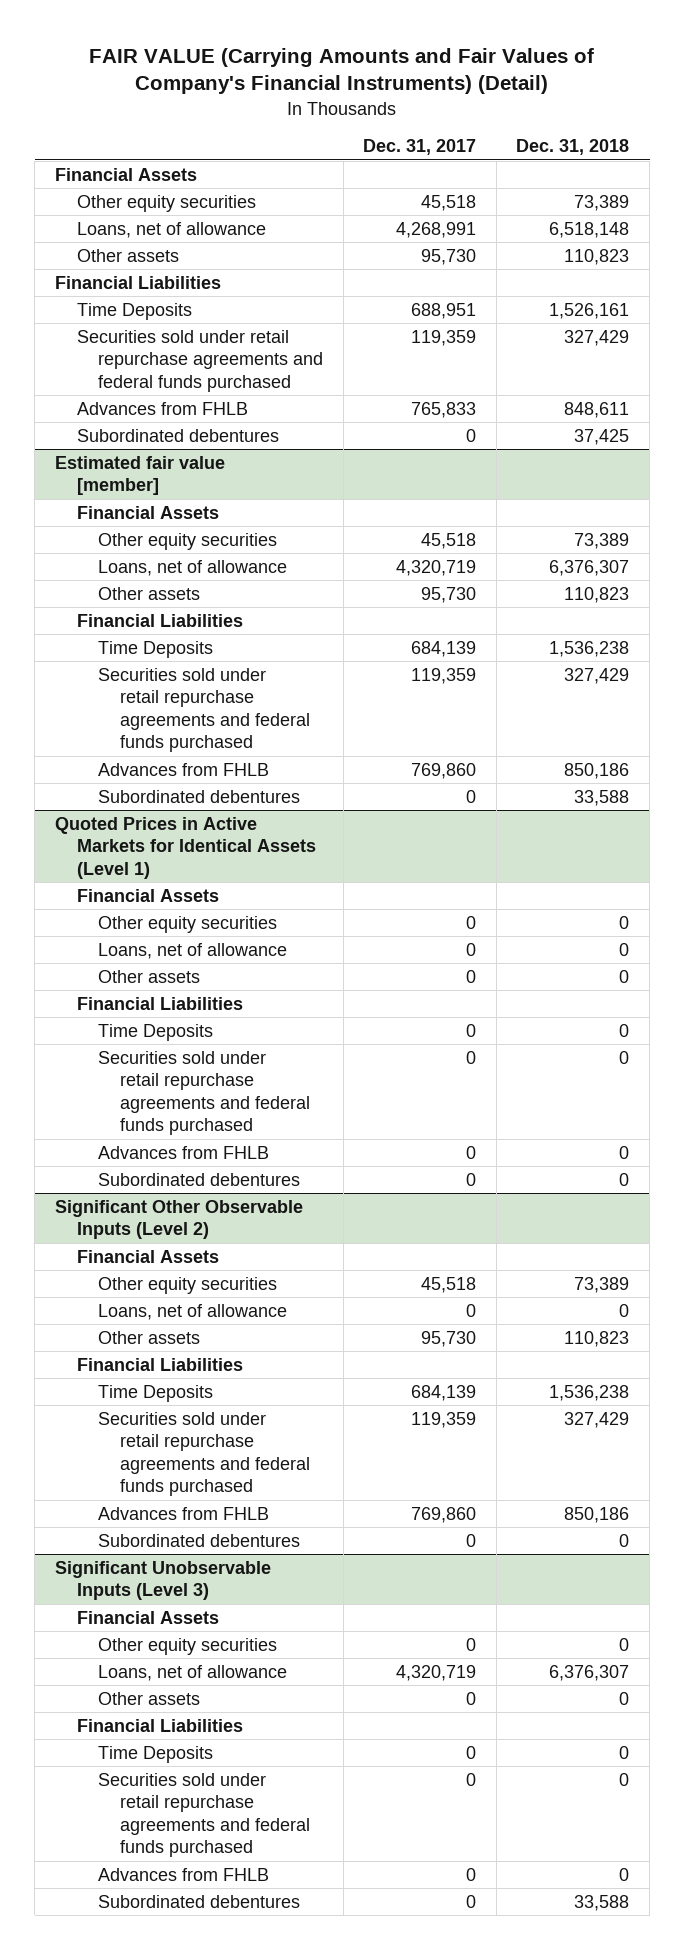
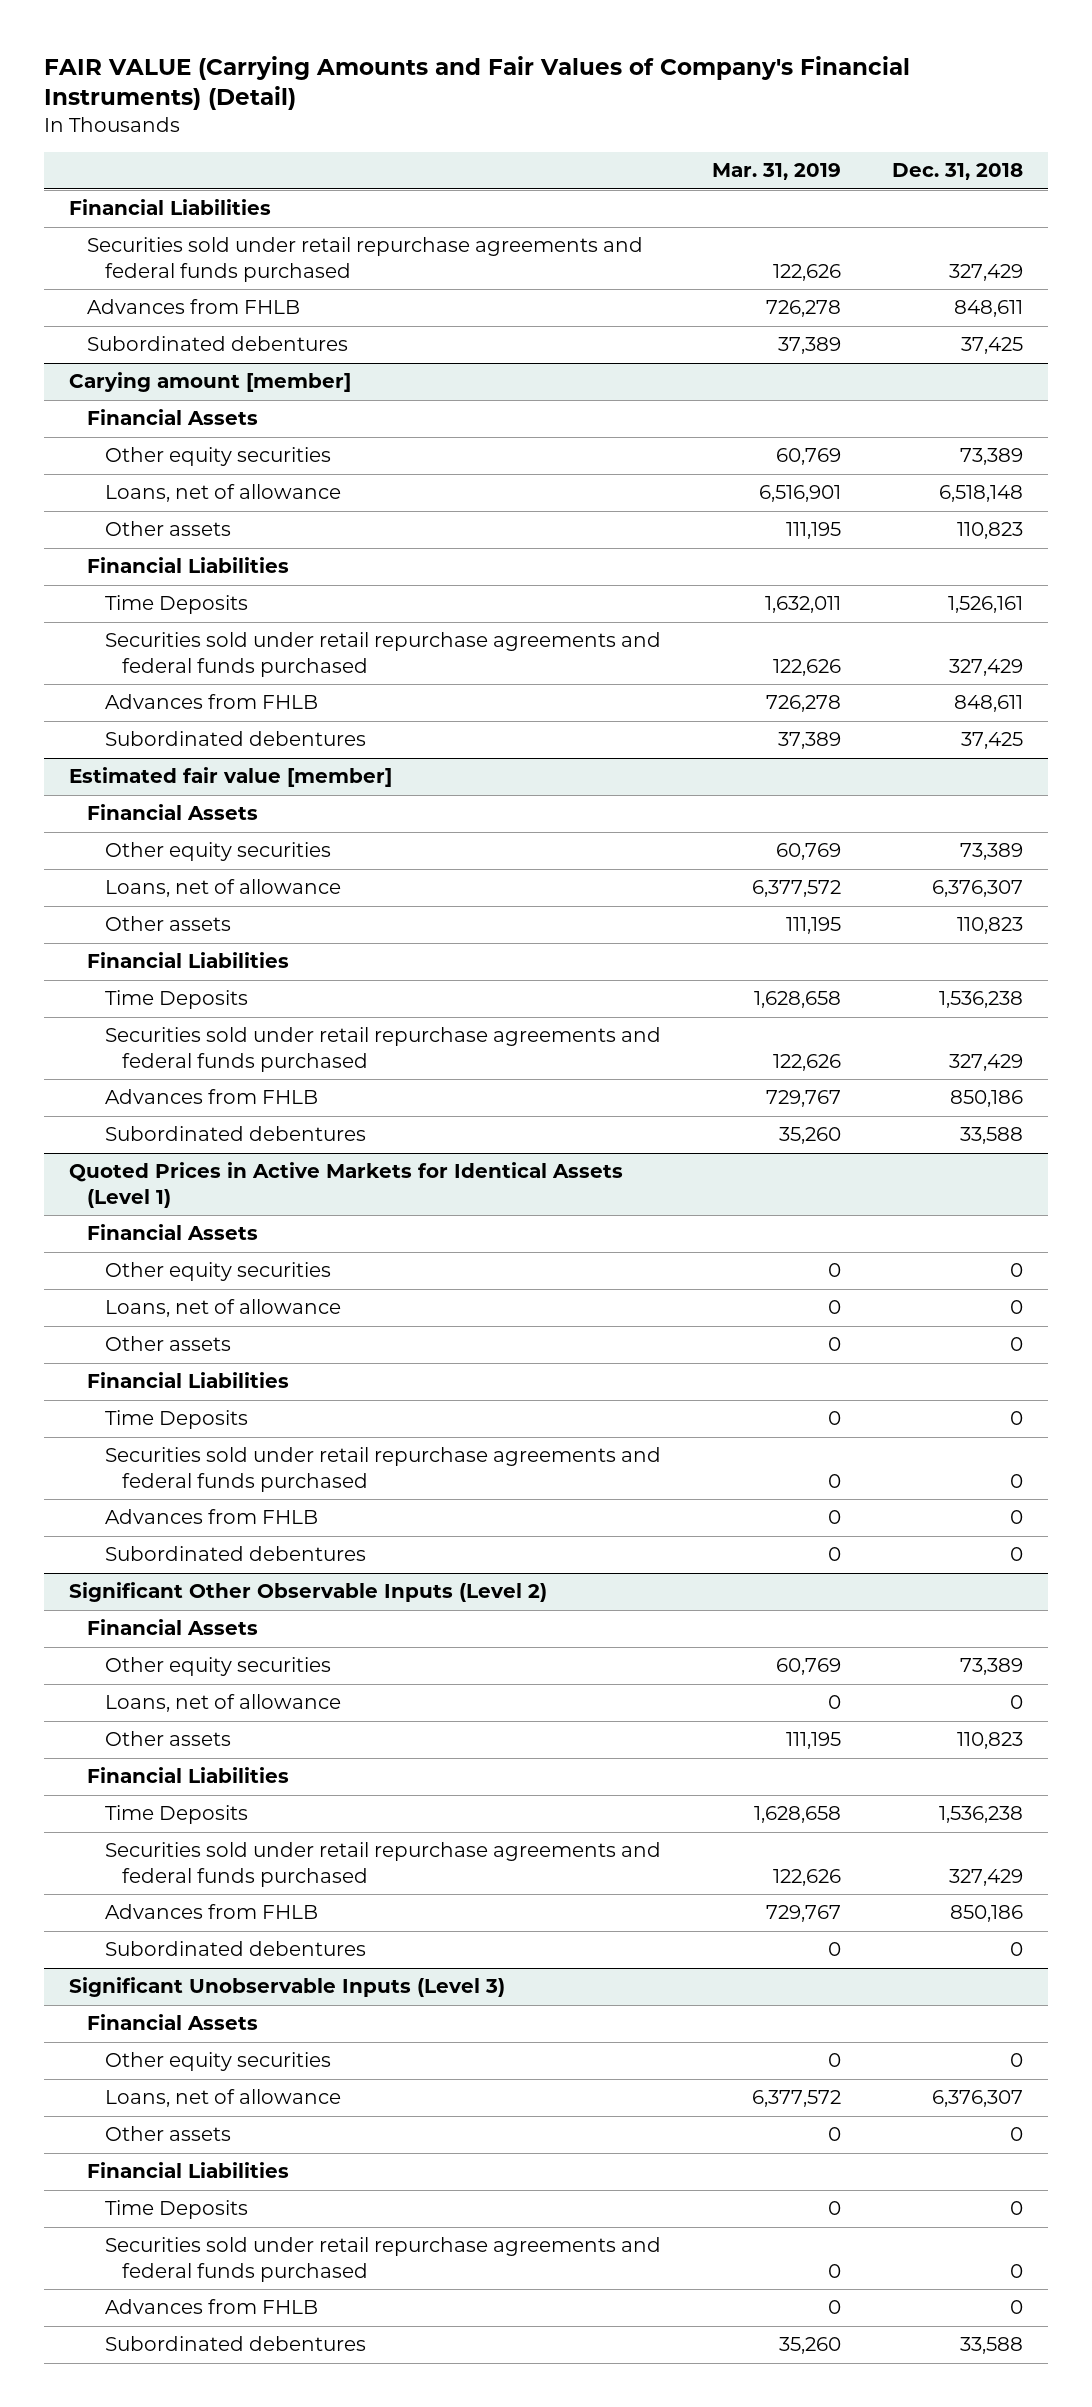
[363,139,477,156] Dec. 31, 2017 -> none
none -> [711,163,841,181] Mar. 31, 2019
none -> [69,199,272,216] Financial Liabilities
none -> [86,237,643,282] Securities sold under retail repurchase agreements and federal funds purchased
none -> [86,299,300,315] Advances from FHLB
none -> [86,336,348,352] Subordinated debentures
none -> [69,372,352,393] Carying amount [member]

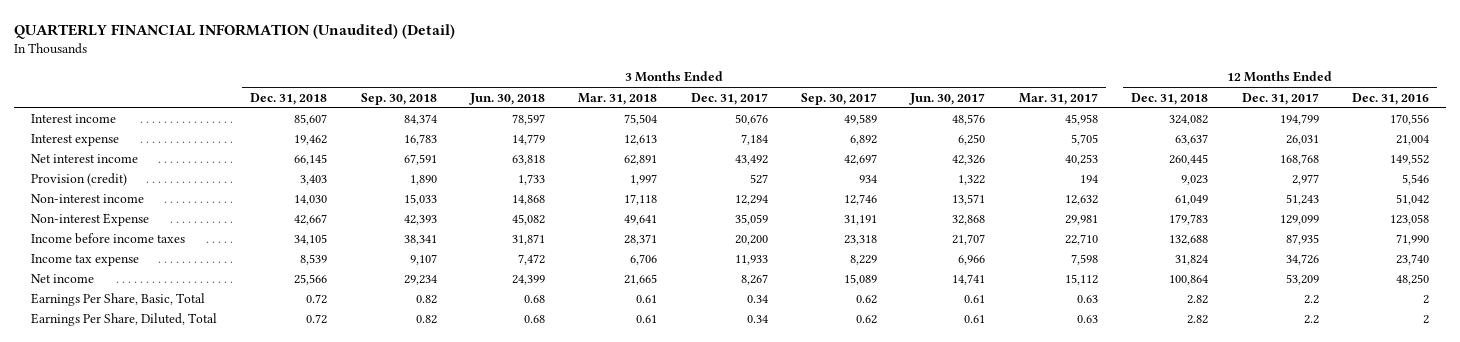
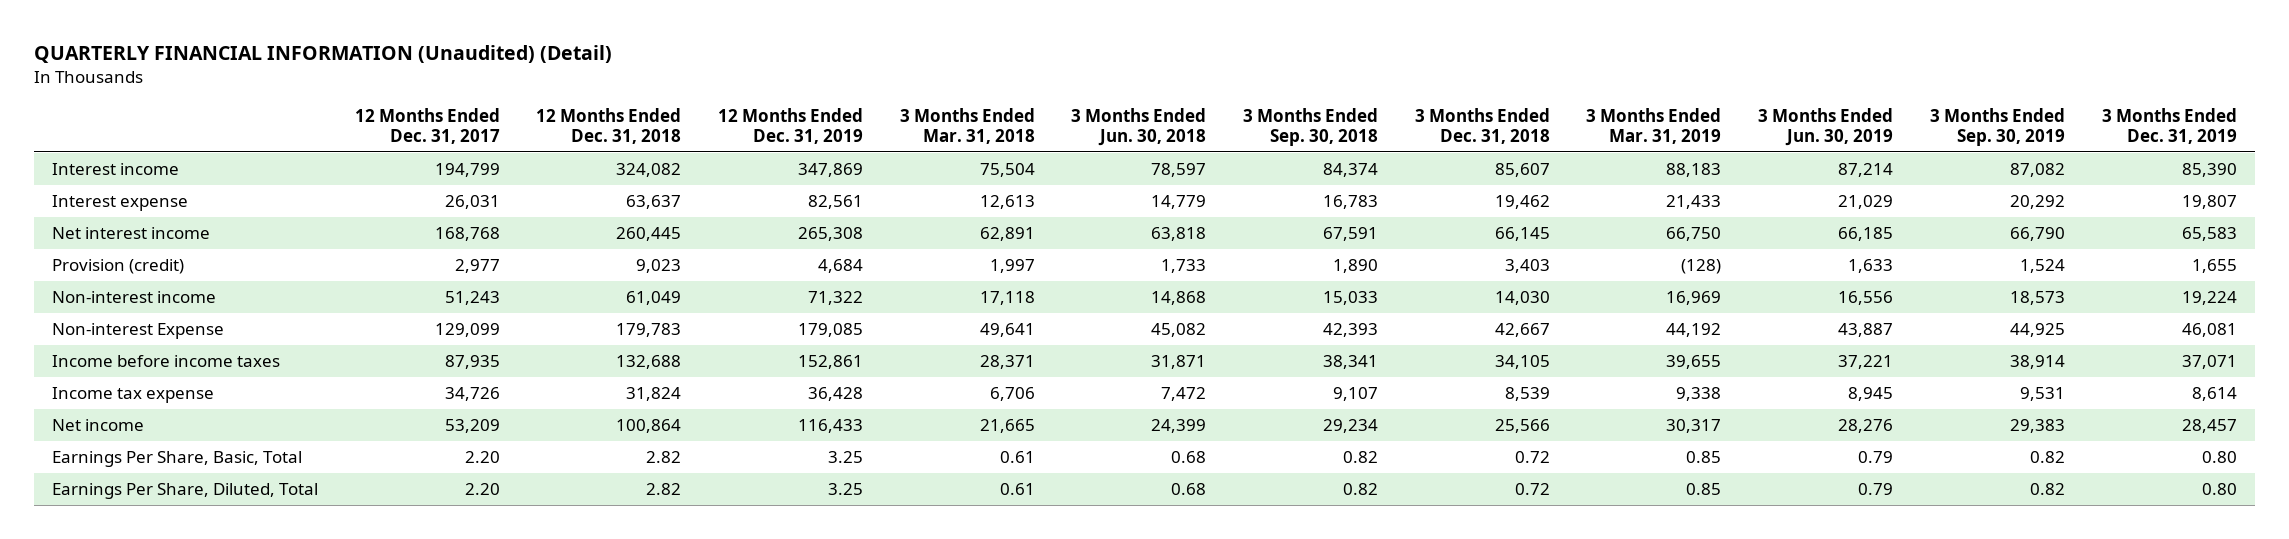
[690,92,768,105] Dec. 31, 2017 -> none
[801,92,878,105] Sep. 30, 2017 -> none
[909,92,986,105] Jun. 30, 2017 -> none
[1018,92,1098,105] Mar. 31, 2017 -> none
[1351,92,1429,105] Dec. 31, 2016 -> none
none -> [718,107,864,144] 12 Months Ended Dec. 31, 2019
none -> [1586,107,1722,144] 3 Months Ended Mar. 31, 2019
none -> [1758,107,1894,146] 3 Months Ended Jun. 30, 2019
none -> [1929,107,2065,146] 3 Months Ended Sep. 30, 2019
none -> [2101,107,2237,144] 3 Months Ended Dec. 31, 2019
[1303,294,1319,304] 2.2 -> [464,451,500,464] 2.20
[1303,314,1319,324] 2.2 -> [464,483,500,496] 2.20

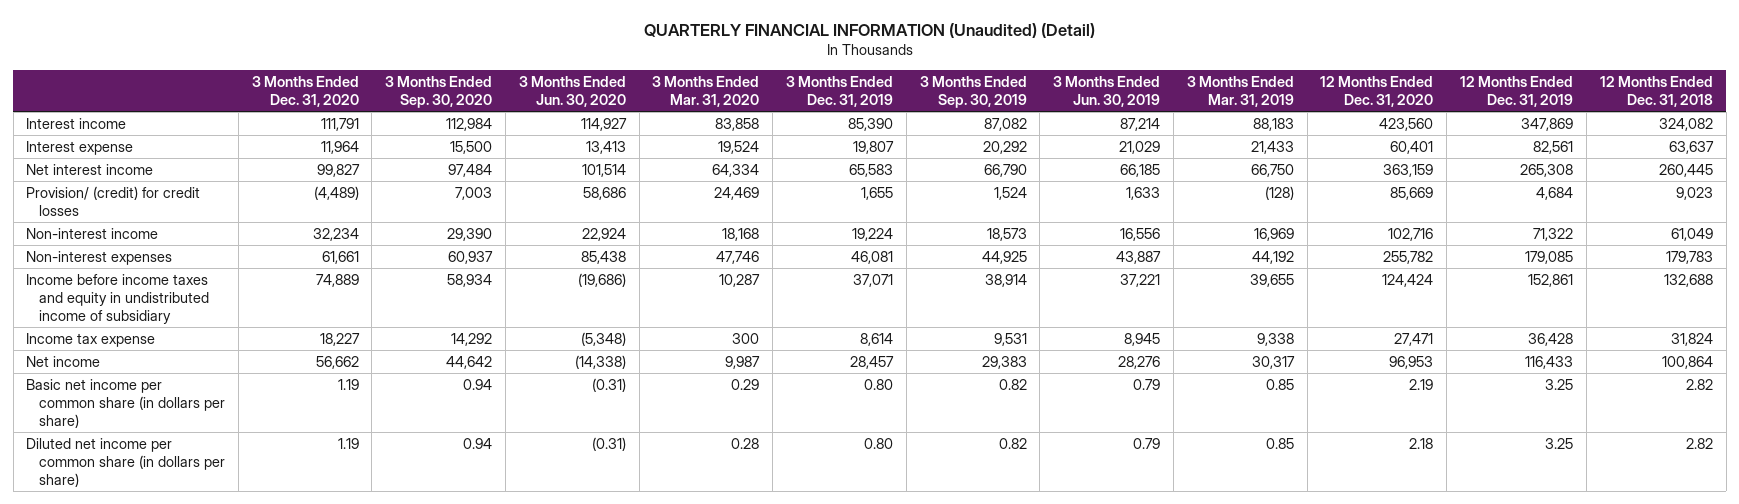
[354,107,500,144] 12 Months Ended Dec. 31, 2017 -> none
[899,107,1035,144] 3 Months Ended Mar. 31, 2018 -> none
[1071,107,1207,146] 3 Months Ended Jun. 30, 2018 -> none
[1243,107,1379,146] 3 Months Ended Sep. 30, 2018 -> none
[1414,107,1550,144] 3 Months Ended Dec. 31, 2018 -> none
none -> [251,75,359,107] 3 Months Ended Dec. 31, 2020
none -> [385,75,493,108] 3 Months Ended Sep. 30, 2020
none -> [518,75,626,107] 3 Months Ended Jun. 30, 2020
none -> [652,75,760,107] 3 Months Ended Mar. 31, 2020
none -> [1320,75,1434,107] 12 Months Ended Dec. 31, 2020
[51,259,184,275] Provision (credit) -> [26,185,201,216] Provision/ (credit) for credit losses
[51,323,224,340] Non-interest Expense -> [26,250,173,265] Non-interest expenses
[51,355,280,368] Income before income taxes -> [26,273,209,324] Income before income taxes and equity in undistributed income of subsidiary
[51,451,302,468] Earnings Per Share, Basic, Total -> [26,378,225,428] Basic net income per common share (in dollars per share)
[51,483,318,500] Earnings Per Share, Diluted, Total -> [26,437,225,487] Diluted net income per common share (in dollars per share)

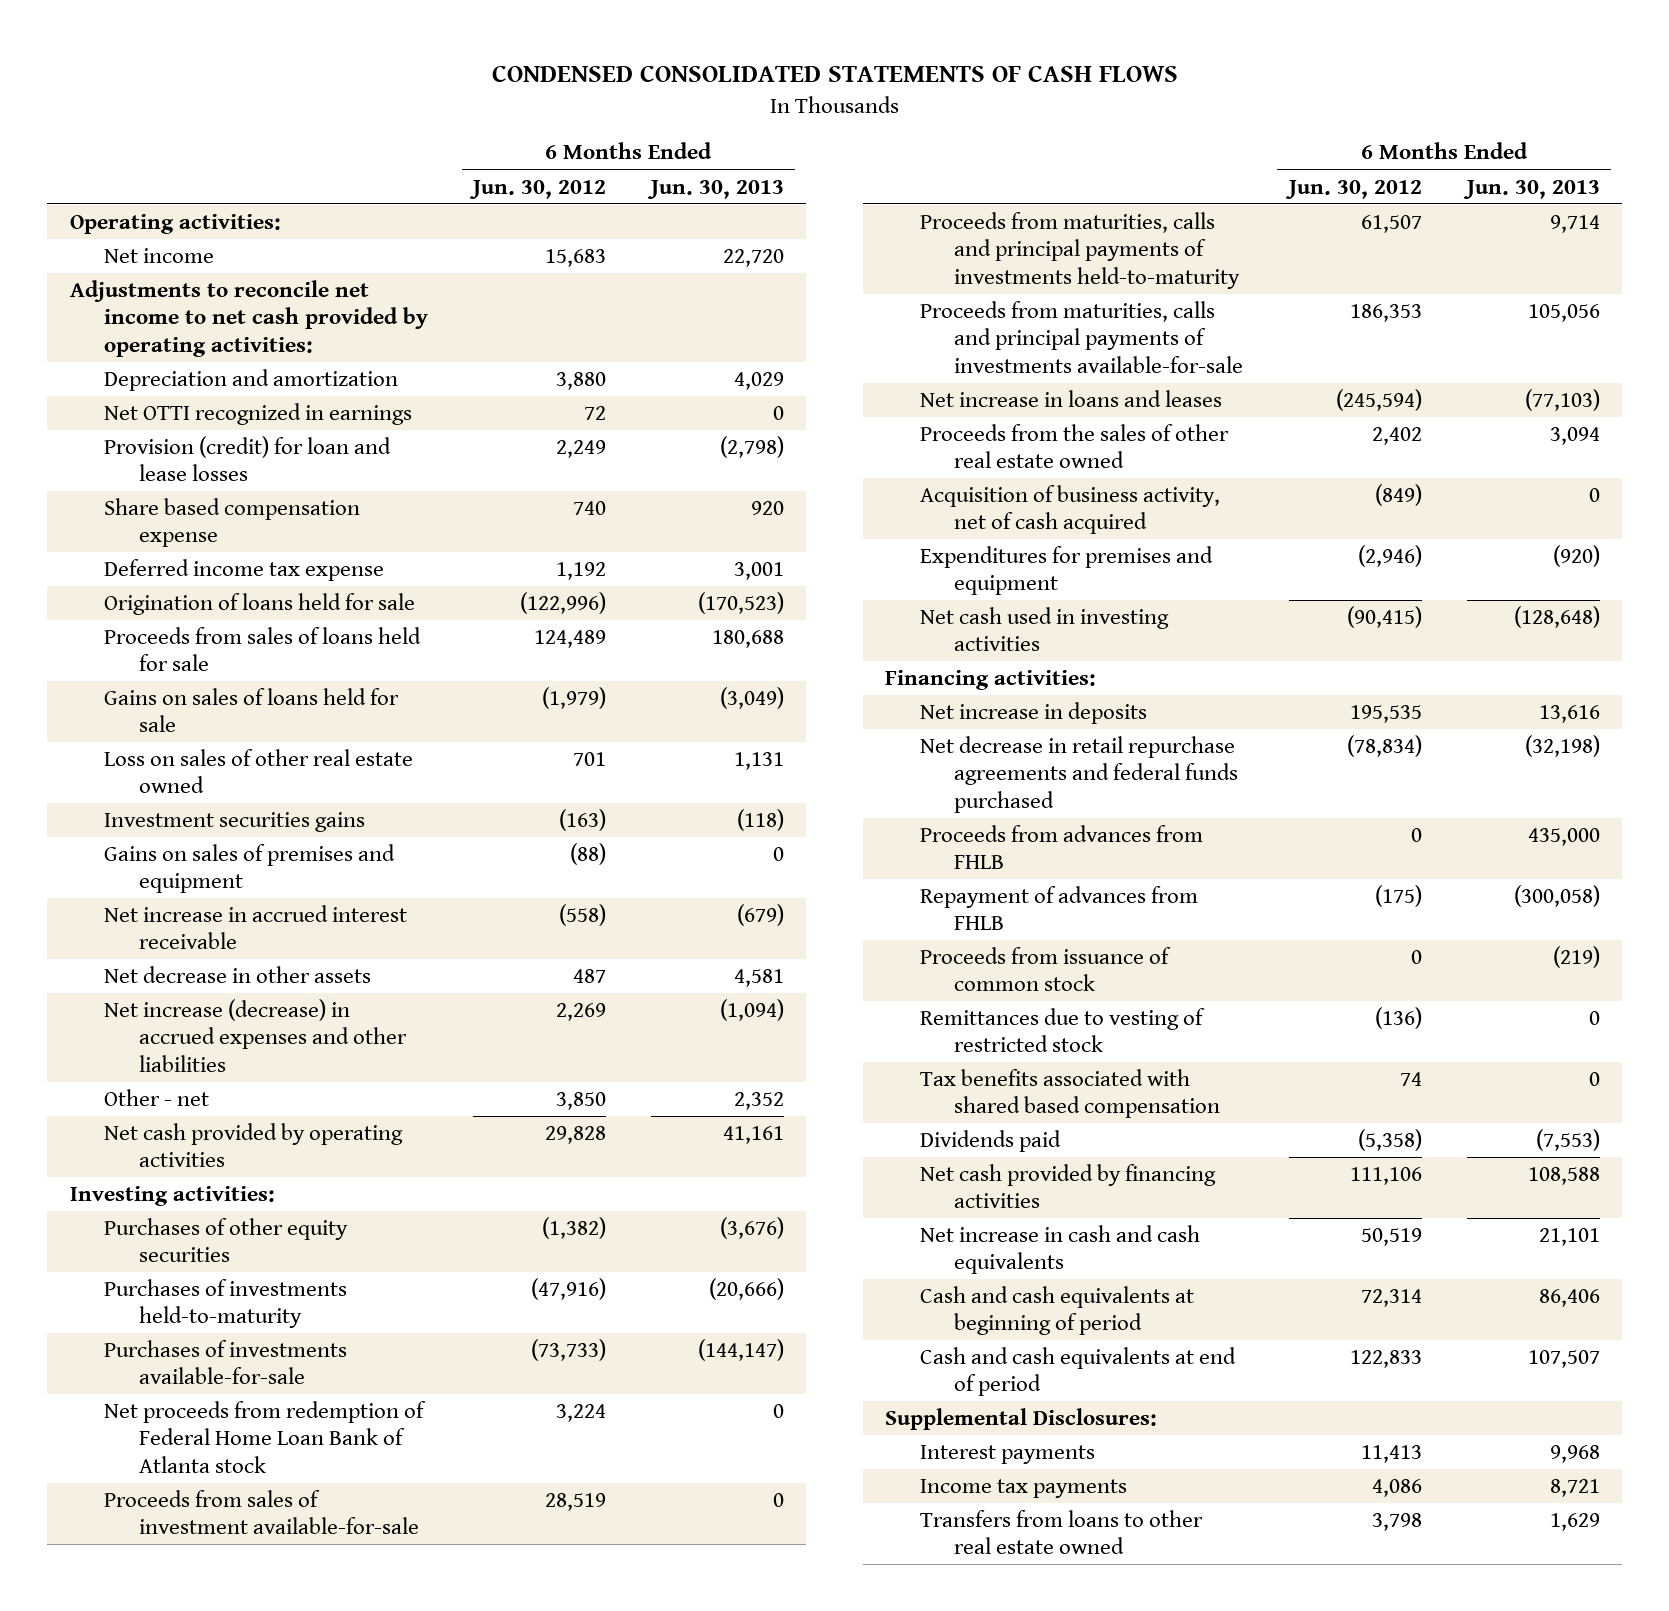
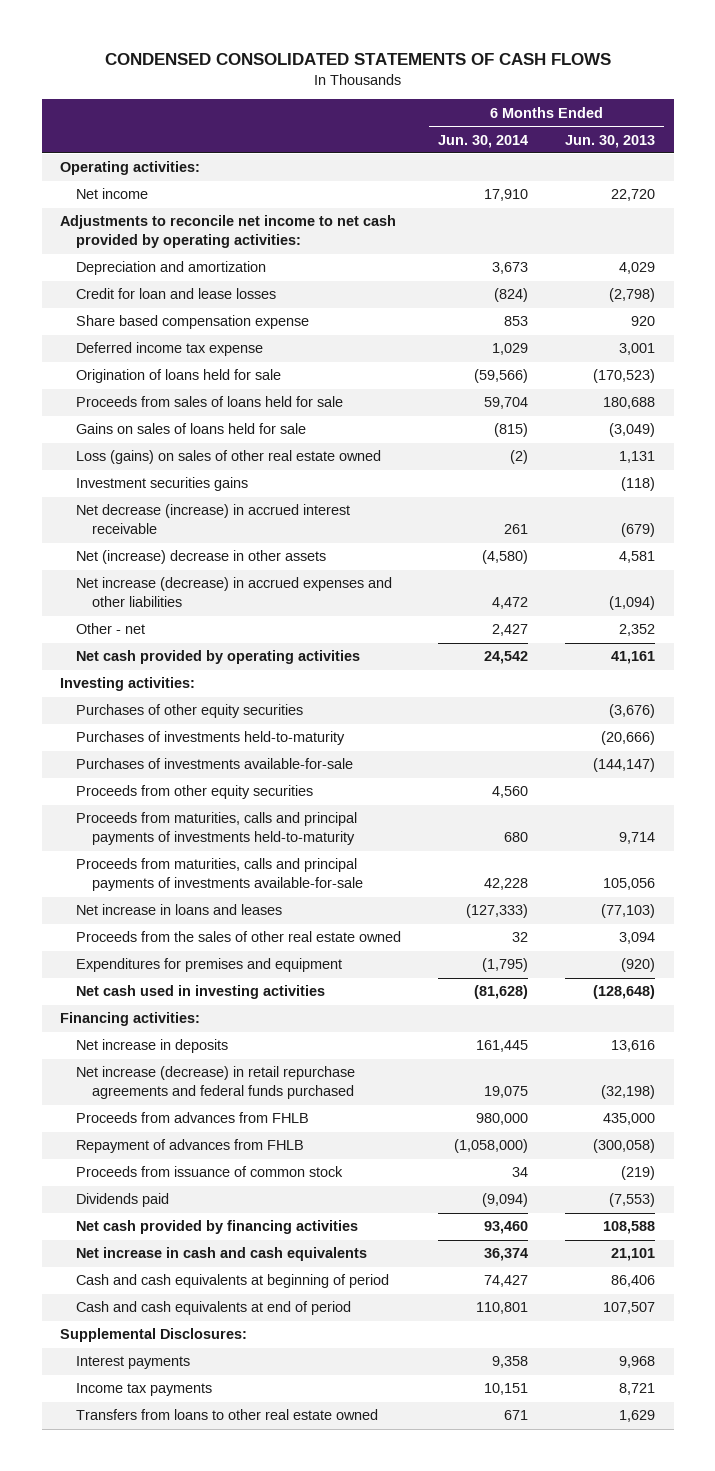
[468,179,606,199] Jun. 30, 2012 -> none
none -> [438,134,529,148] Jun. 30, 2014
[104,403,413,426] Net OTTI recognized in earnings -> none
[104,436,392,482] Provision (credit) for loan and lease losses -> [76,288,277,300] Credit for loan and lease losses
[104,749,414,794] Loss on sales of other real estate owned -> [76,450,382,465] Loss (gains) on sales of other real estate owned
[104,844,396,894] Gains on sales of premises and equipment -> none
[104,905,408,950] Net increase in accrued interest receivable -> [76,504,351,535] Net decrease (increase) in accrued interest receivable
[104,966,372,984] Net decrease in other assets -> [76,550,327,565] Net (increase) decrease in other assets
[104,1401,427,1473] Net proceeds from redemption of Federal Home Loan Bank of Atlanta stock -> none
[104,1490,419,1535] Proceeds from sales of investment available-for-sale -> none
none -> [76,785,314,800] Proceeds from other equity securities
[919,485,1220,535] Acquisition of business activity, net of cash acquired -> none
[919,736,1239,813] Net decrease in retail repurchase agreements and federal funds purchased -> [76,1066,356,1100] Net increase (decrease) in retail repurchase agreements and federal funds purchased
[919,1008,1205,1053] Remittances due to vesting of restricted stock -> none
[919,1069,1221,1119] Tax benefits associated with shared based compensation -> none

